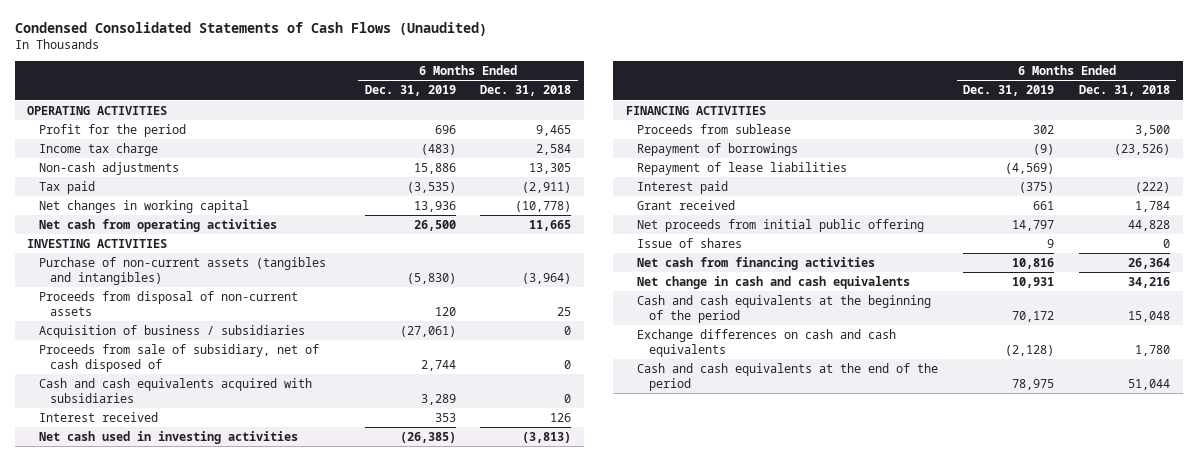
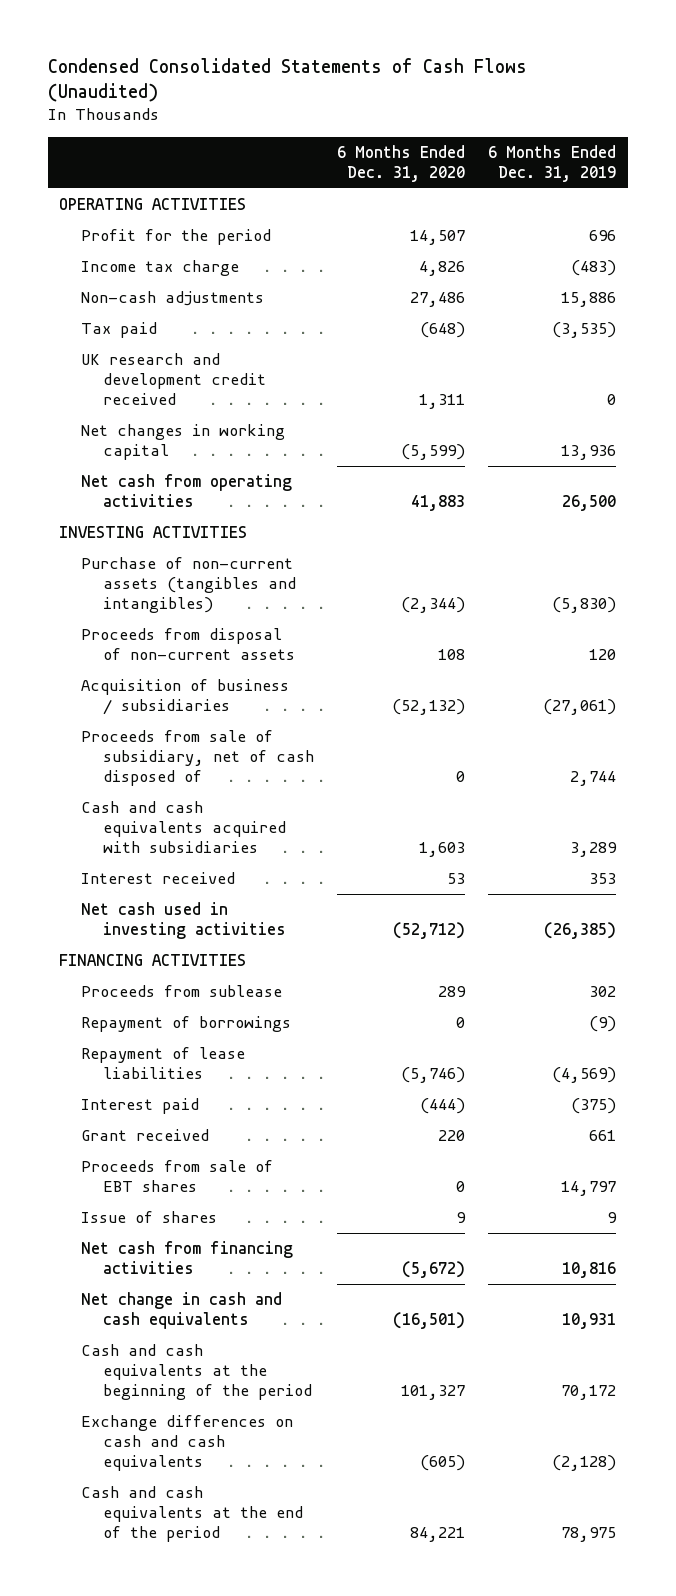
[480,85,572,97] Dec. 31, 2018 -> none
none -> [337,144,466,182] 6 Months Ended Dec. 31, 2020
none -> [81,353,267,406] UK research and development credit received
[637,218,925,232] Net proceeds from initial public offering -> [81,1160,274,1193] Proceeds from sale of EBT shares

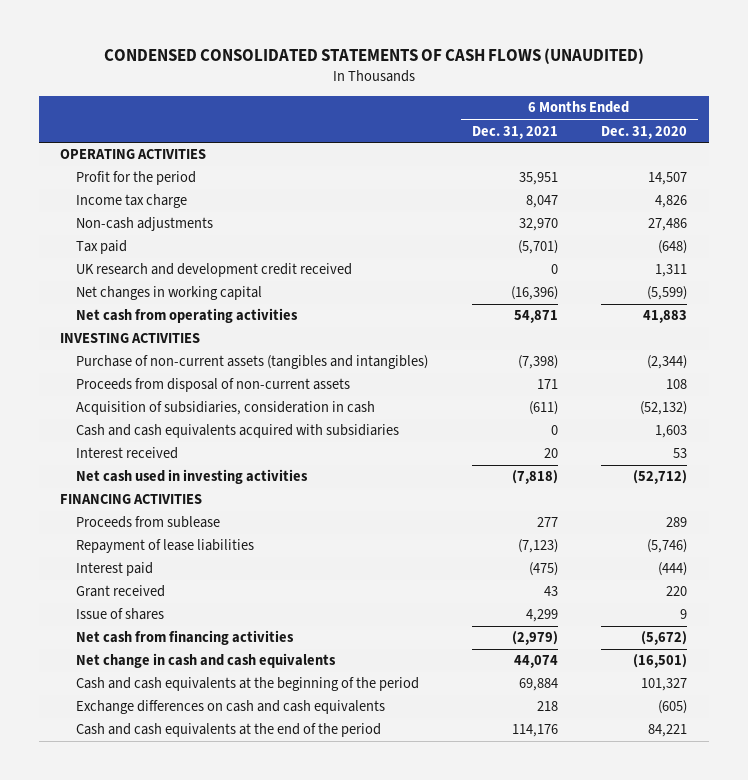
[47,57,527,103] Condensed Consolidated Statements of Cash Flows (Unaudited) -> [103,48,644,65] CONDENSED CONSOLIDATED STATEMENTS OF CASH FLOWS (UNAUDITED)
[488,144,617,182] 6 Months Ended Dec. 31, 2019 -> none
none -> [471,125,558,139] Dec. 31, 2021
[81,730,315,787] Proceeds from sale of subsidiary, net of cash disposed of -> none
[81,679,290,716] Acquisition of business / subsidiaries -> [75,401,375,416] Acquisition of subsidiaries, consideration in cash
[81,1016,292,1033] Repayment of borrowings -> none
[81,1160,274,1193] Proceeds from sale of EBT shares -> none

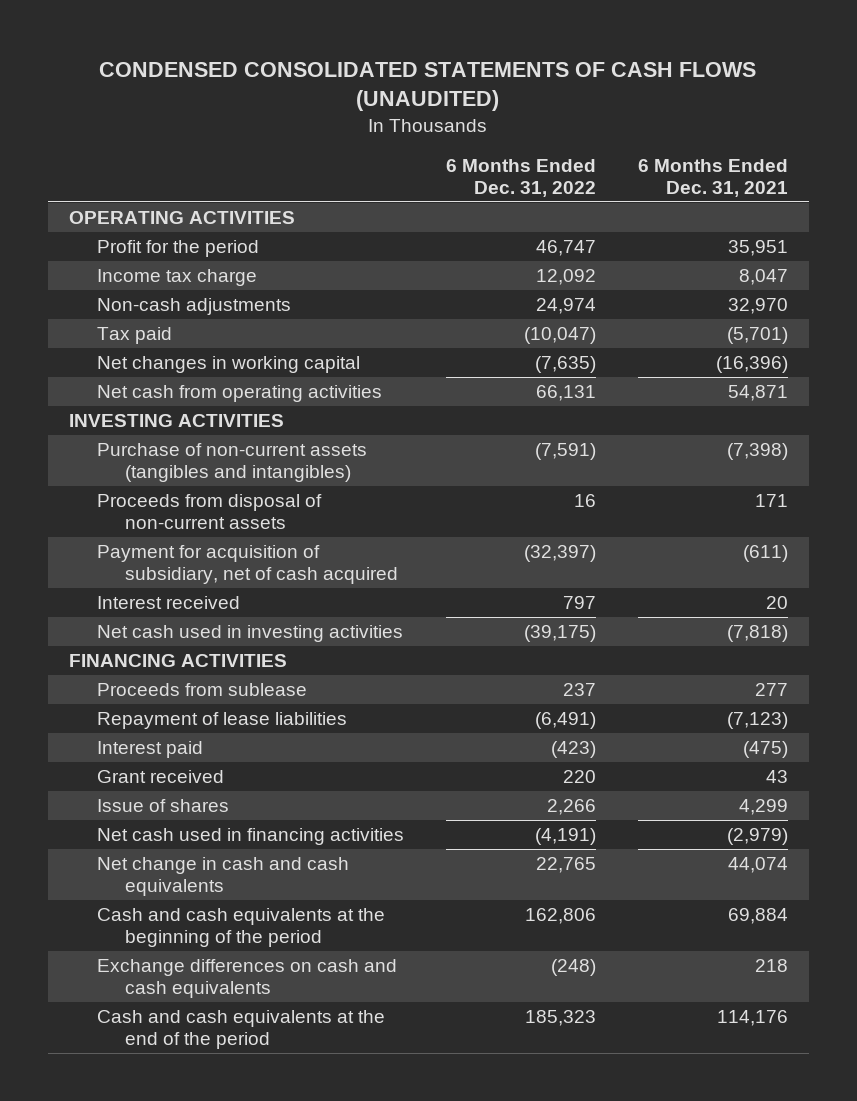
[601,125,688,139] Dec. 31, 2020 -> none
none -> [446,158,597,197] 6 Months Ended Dec. 31, 2022
[75,263,352,278] UK research and development credit received -> none
[75,424,399,439] Cash and cash equivalents acquired with subsidiaries -> none
[75,401,375,416] Acquisition of subsidiaries, consideration in cash -> [97,544,399,585] Payment for acquisition of subsidiary, net of cash acquired
[75,630,294,646] Net cash from financing activities -> [97,827,405,845] Net cash used in financing activities

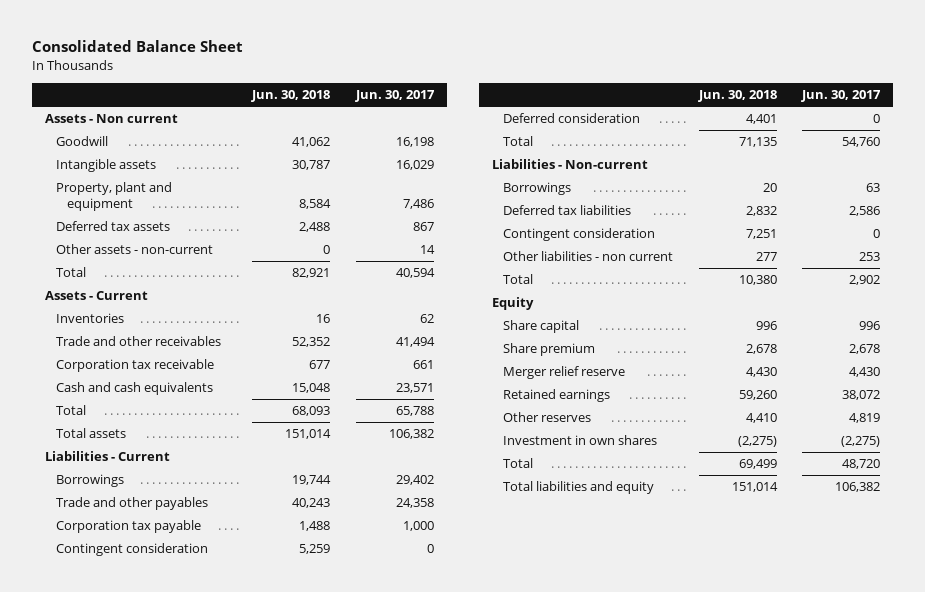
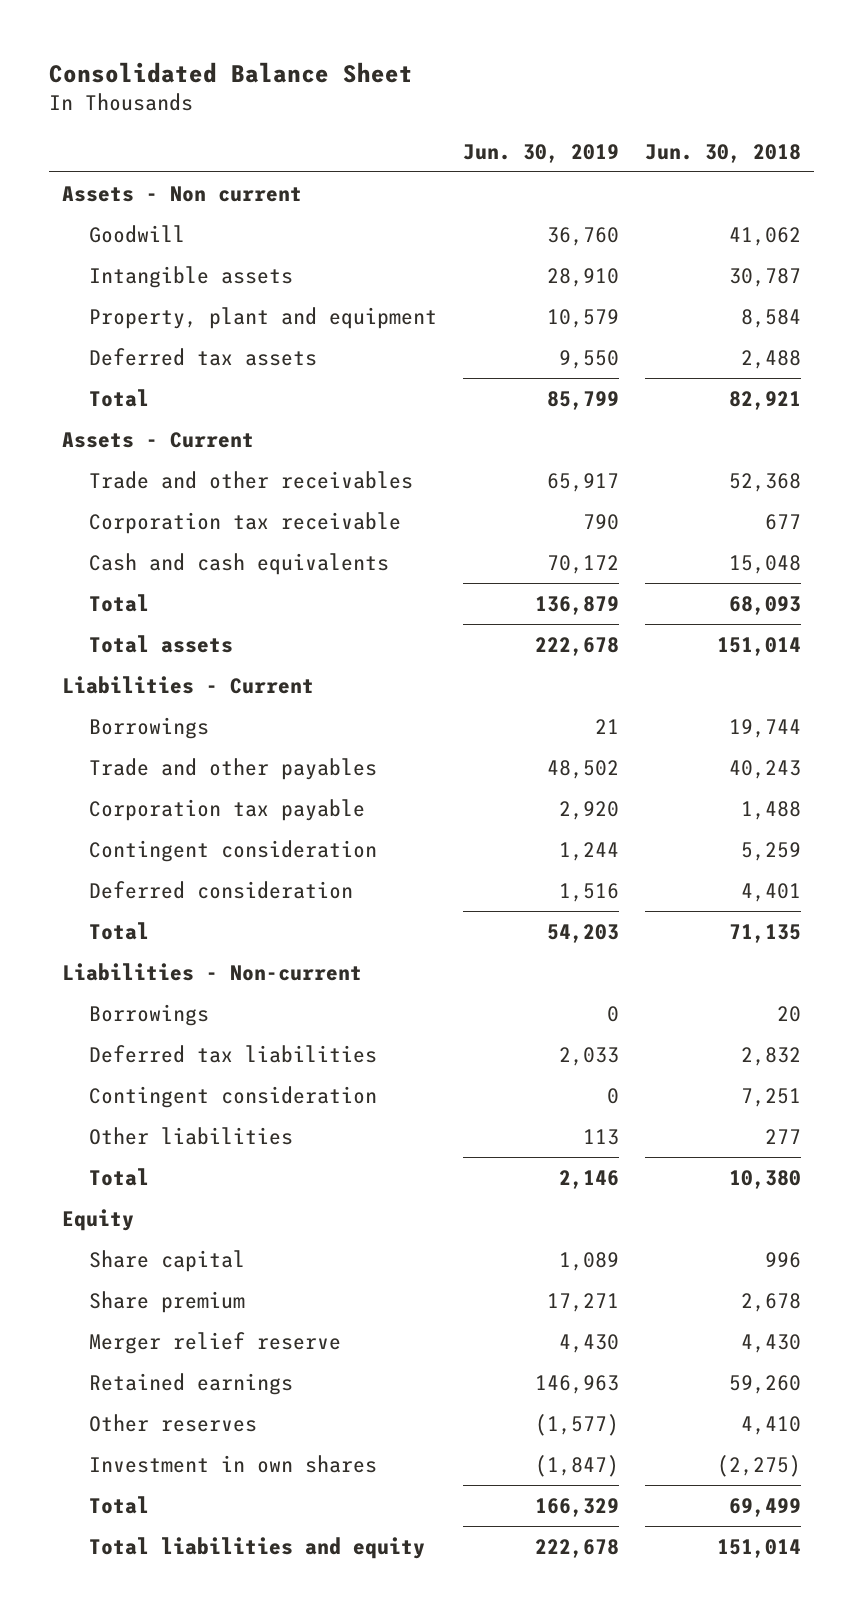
[354,90,435,103] Jun. 30, 2017 -> none
none -> [463,143,620,163] Jun. 30, 2019
[56,244,214,255] Other assets - non-current -> none
[56,313,125,324] Inventories -> none
[291,337,330,348] 52,352 -> [729,472,802,492] 52,368
[502,251,673,262] Other liabilities - non current -> [89,1126,294,1145] Other liabilities

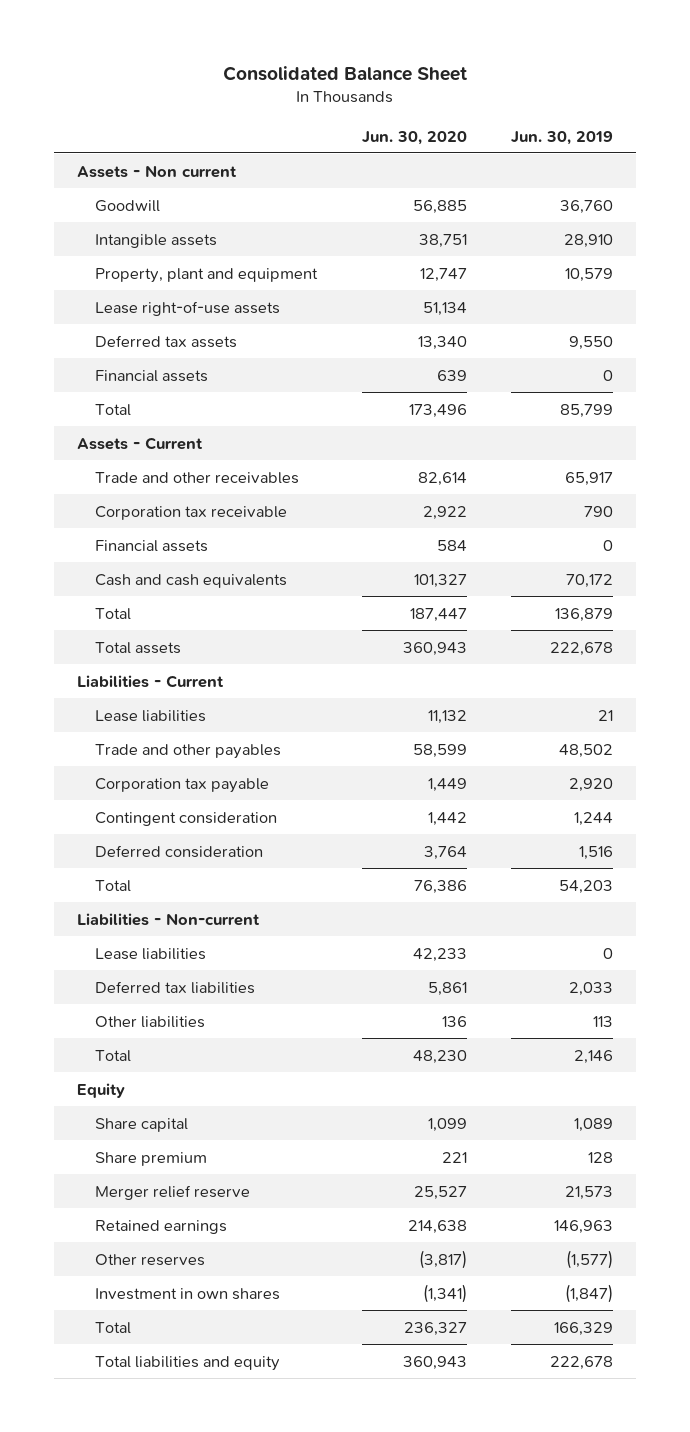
[645,143,802,163] Jun. 30, 2018 -> none
none -> [361,130,467,145] Jun. 30, 2020
none -> [94,300,280,316] Lease right-of-use assets
none -> [94,369,208,382] Financial assets
none -> [94,539,208,552] Financial assets
[89,716,210,739] Borrowings -> none
none -> [94,709,206,722] Lease liabilities
[89,1003,210,1026] Borrowings -> none
none -> [94,947,206,960] Lease liabilities
[89,1085,378,1108] Contingent consideration -> none
[547,1292,620,1312] 17,271 -> [588,1151,614,1163] 128
[559,1333,620,1353] 4,430 -> [565,1185,614,1200] 21,573

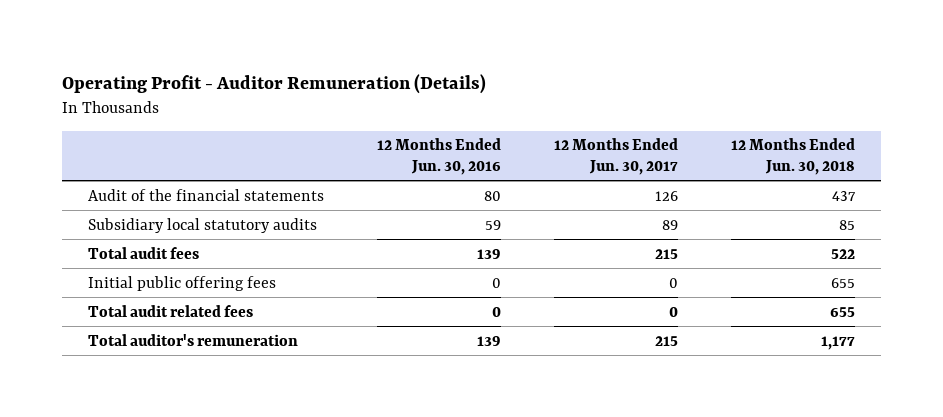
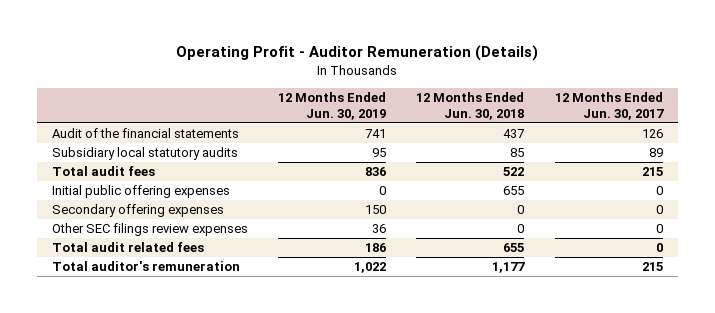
[377,138,502,175] 12 Months Ended Jun. 30, 2016 -> none
none -> [278,91,387,120] 12 Months Ended Jun. 30, 2019
[88,275,277,291] Initial public offering fees -> [52,185,231,199] Initial public offering expenses
none -> [52,204,225,218] Secondary offering expenses
none -> [52,223,249,237] Other SEC filings review expenses

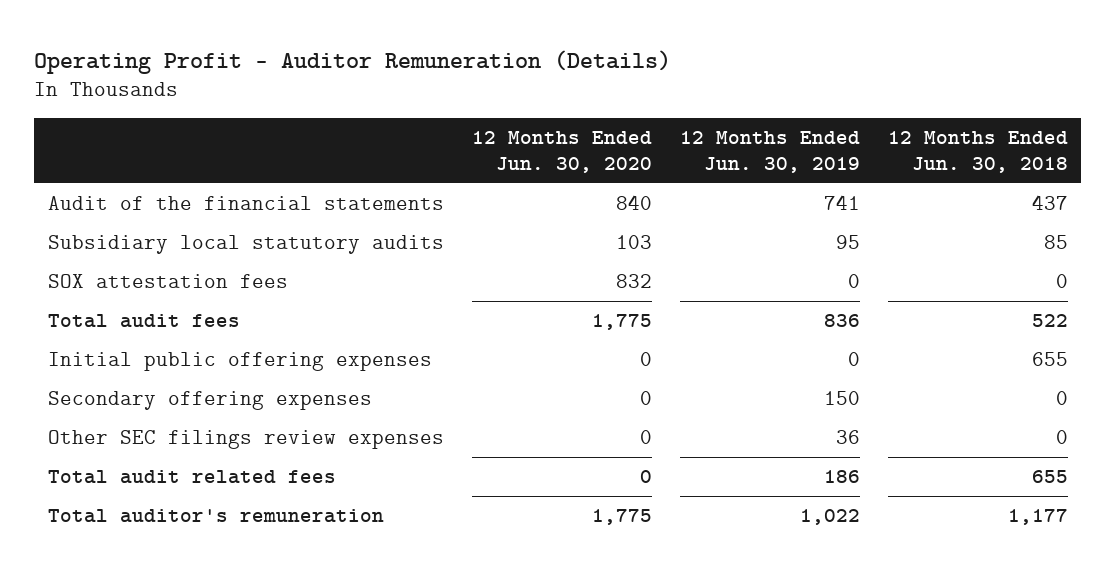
[554,91,664,120] 12 Months Ended Jun. 30, 2017 -> none
none -> [471,131,652,173] 12 Months Ended Jun. 30, 2020
none -> [48,274,289,289] SOX attestation fees

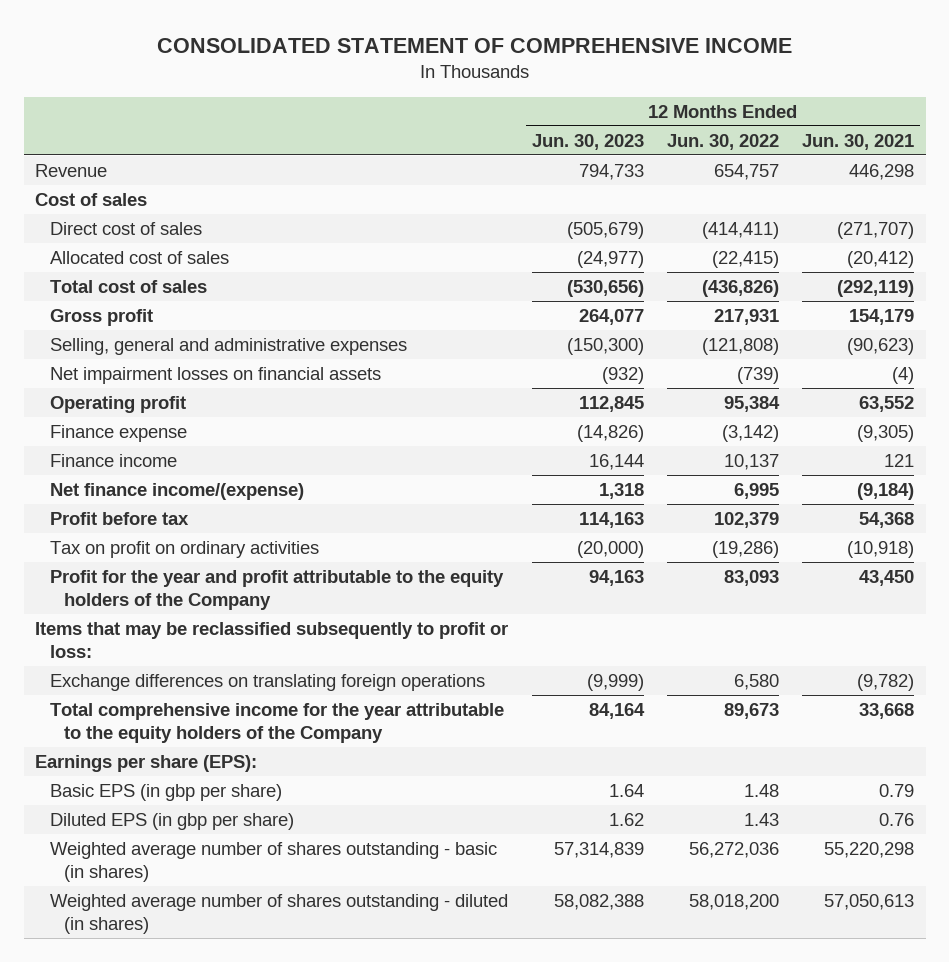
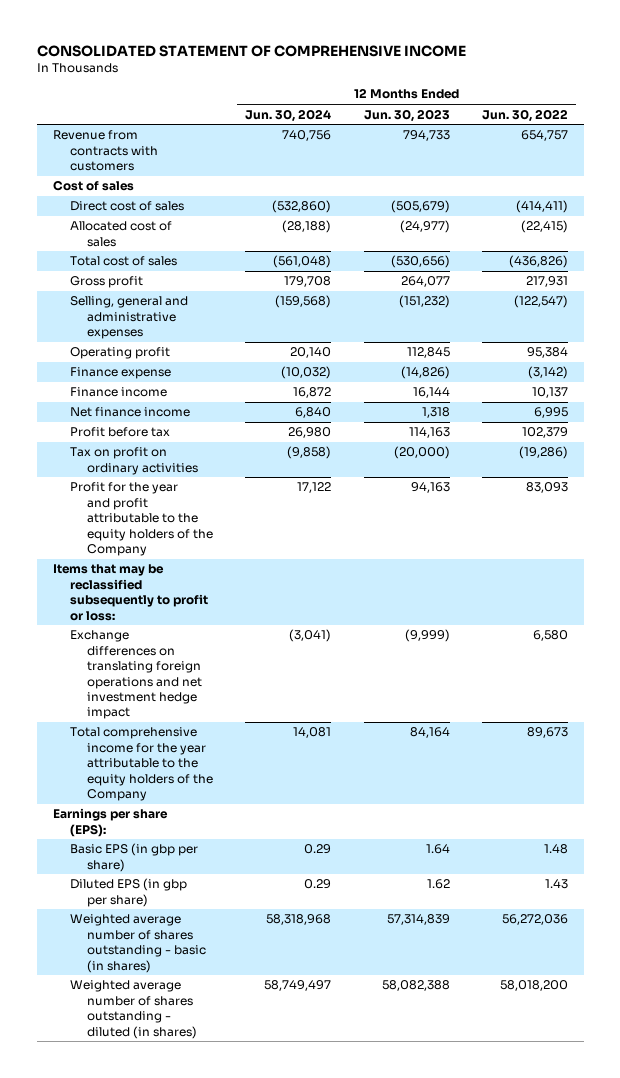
[801,133,914,150] Jun. 30, 2021 -> none
none -> [245,108,332,122] Jun. 30, 2024
[35,163,108,177] Revenue -> [52,130,159,172] Revenue from contracts with customers
[49,366,381,384] Net impairment losses on financial assets -> none
[566,337,644,355] (150,300) -> [398,295,450,309] (151,232)
[701,337,779,355] (121,808) -> [513,295,568,309] (122,547)
[49,482,304,500] Net finance income/(expense) -> [70,407,191,418] Net finance income
[49,673,485,691] Exchange differences on translating foreign operations -> [70,630,203,720] Exchange differences on translating foreign operations and net investment hedge impact

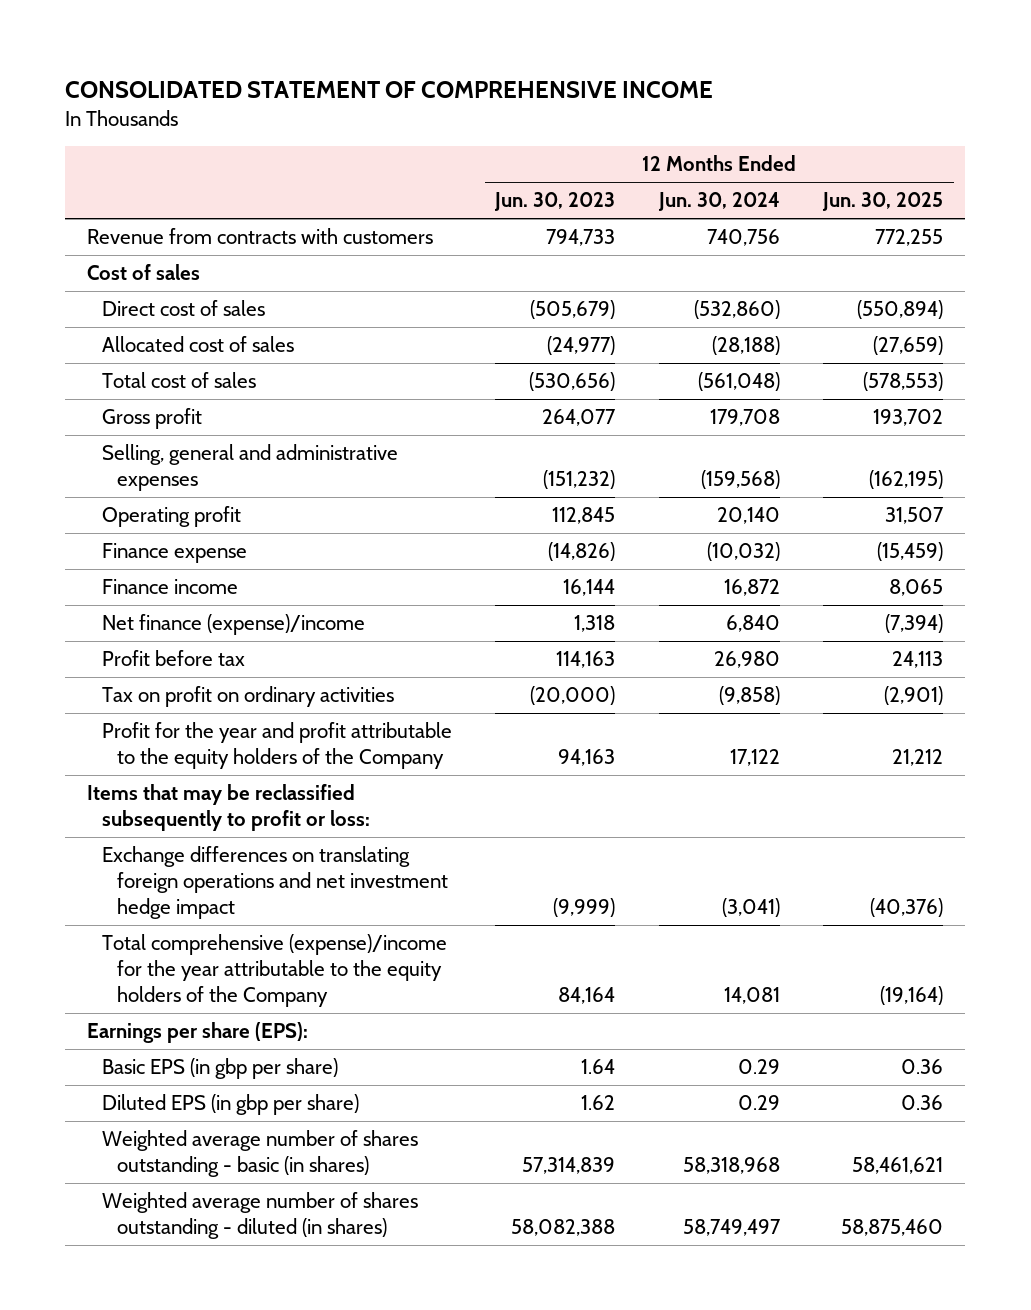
[481,108,568,122] Jun. 30, 2022 -> none
none -> [822,192,944,212] Jun. 30, 2025
[70,407,191,418] Net finance income -> [101,614,365,636] Net finance (expense)/income
[70,727,214,801] Total comprehensive income for the year attributable to the equity holders of the Company -> [101,934,447,1008] Total comprehensive (expense)/income for the year attributable to the equity holders of the Company

